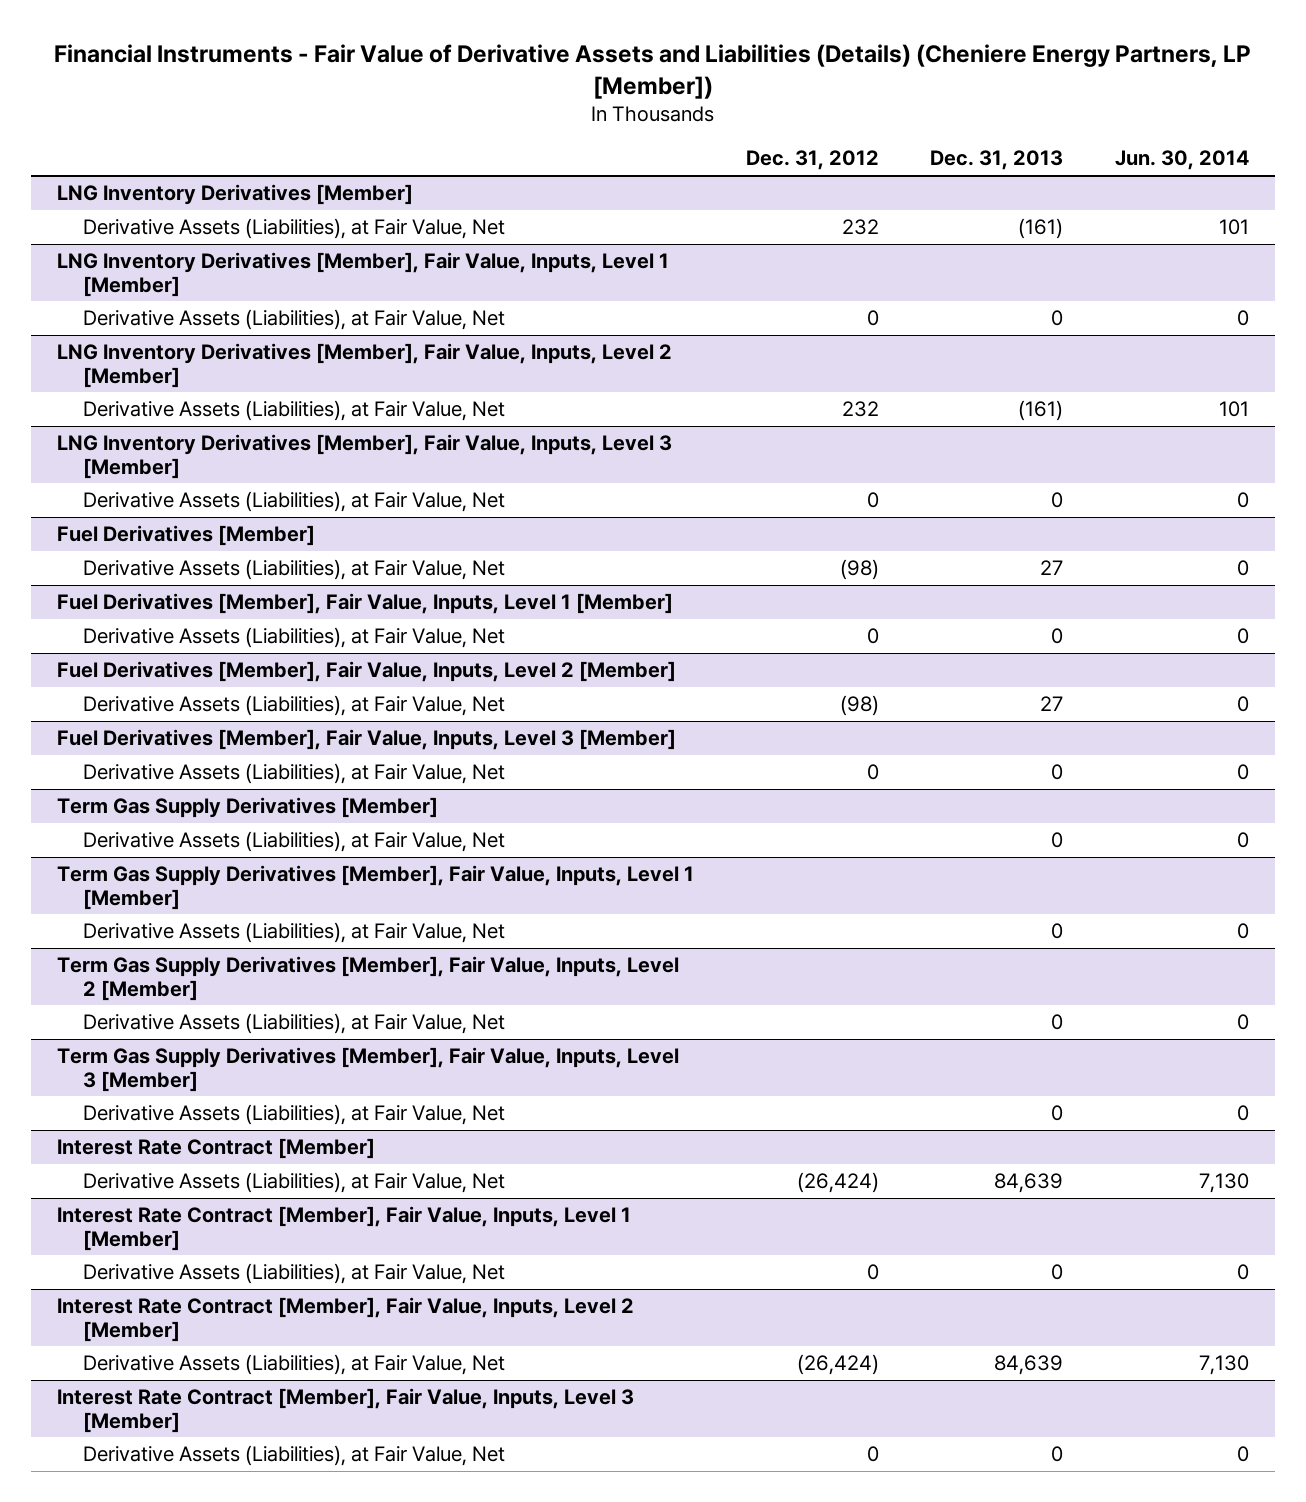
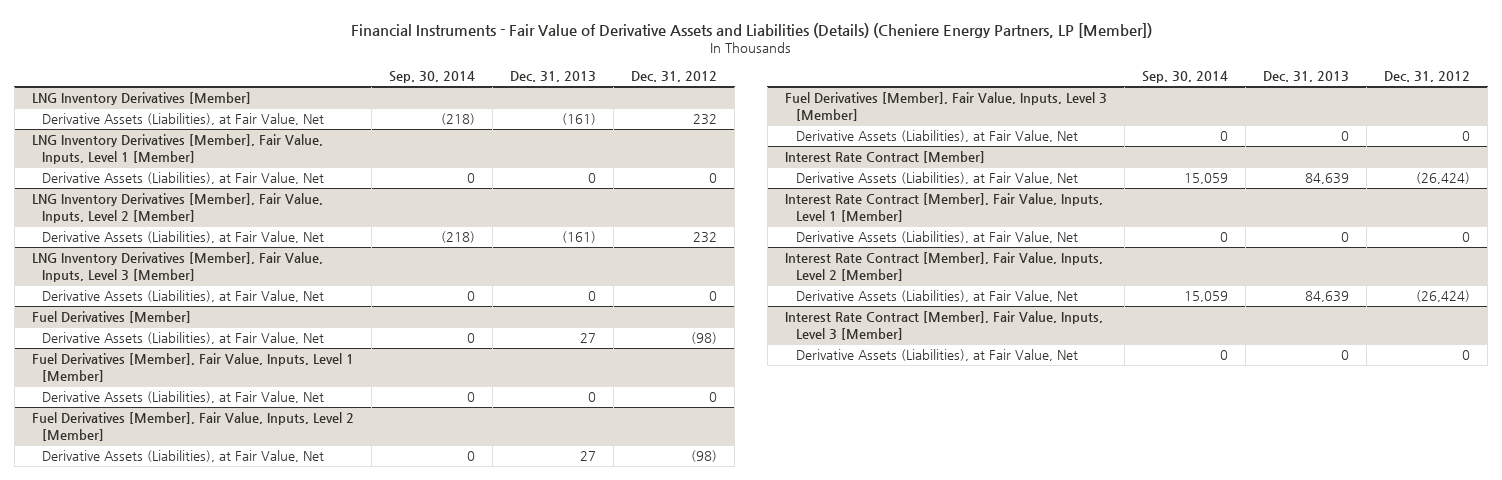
[1115,150,1250,171] Jun. 30, 2014 -> none
none -> [388,71,475,84] Sep. 30, 2014
[56,797,438,819] Term Gas Supply Derivatives [Member] -> none
[83,831,506,853] Derivative Assets (Liabilities), at Fair Value, Net -> none
[56,865,694,910] Term Gas Supply Derivatives [Member], Fair Value, Inputs, Level 1 [Member] -> none
[83,922,506,944] Derivative Assets (Liabilities), at Fair Value, Net -> none
[56,956,679,1001] Term Gas Supply Derivatives [Member], Fair Value, Inputs, Level 2 [Member] -> none
[83,1013,506,1035] Derivative Assets (Liabilities), at Fair Value, Net -> none
[56,1047,679,1092] Term Gas Supply Derivatives [Member], Fair Value, Inputs, Level 3 [Member] -> none
[83,1104,506,1126] Derivative Assets (Liabilities), at Fair Value, Net -> none

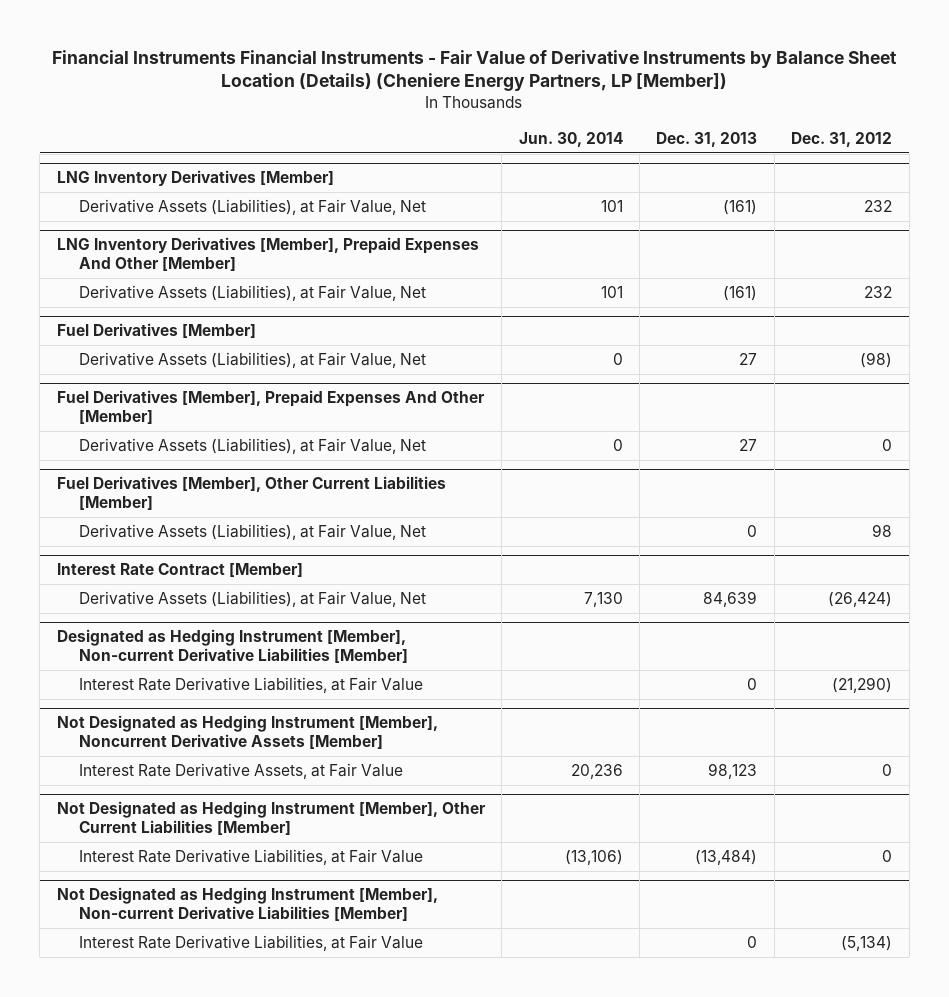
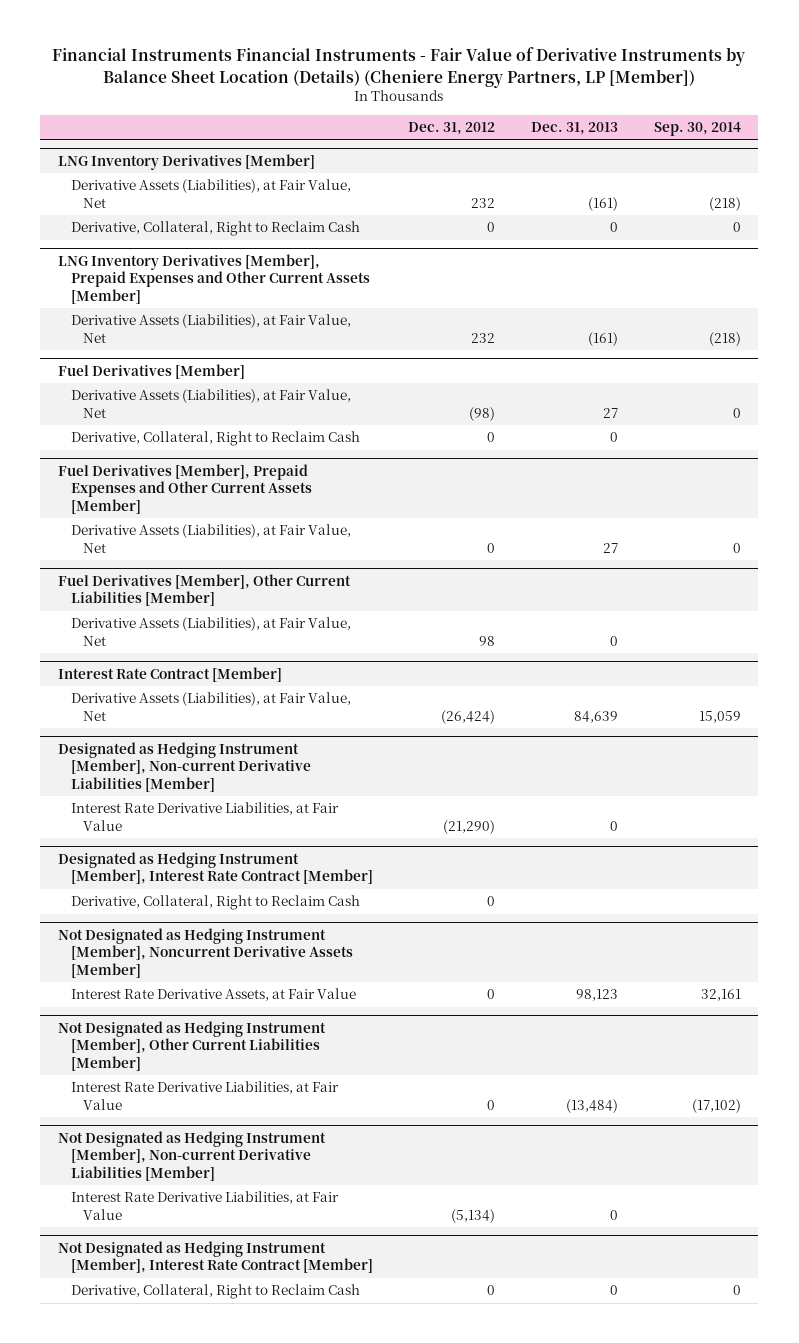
[518,131,623,147] Jun. 30, 2014 -> none
none -> [653,121,741,136] Sep. 30, 2014
none -> [70,221,360,237] Derivative, Collateral, Right to Reclaim Cash
[56,237,479,271] LNG Inventory Derivatives [Member], Prepaid Expenses And Other [Member] -> [58,254,370,304] LNG Inventory Derivatives [Member], Prepaid Expenses and Other Current Assets [Member]
none -> [70,431,360,447] Derivative, Collateral, Right to Reclaim Cash
[56,390,485,424] Fuel Derivatives [Member], Prepaid Expenses And Other [Member] -> [58,464,312,514] Fuel Derivatives [Member], Prepaid Expenses and Other Current Assets [Member]
none -> [58,852,373,885] Designated as Hedging Instrument [Member], Interest Rate Contract [Member]
none -> [70,895,360,911] Derivative, Collateral, Right to Reclaim Cash
none -> [58,1241,373,1274] Not Designated as Hedging Instrument [Member], Interest Rate Contract [Member]
none -> [70,1284,360,1300] Derivative, Collateral, Right to Reclaim Cash

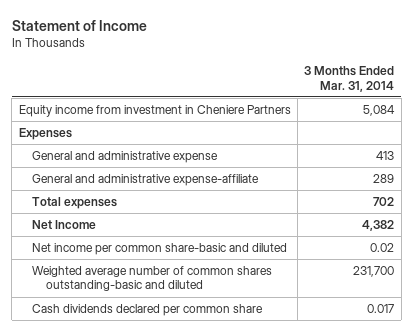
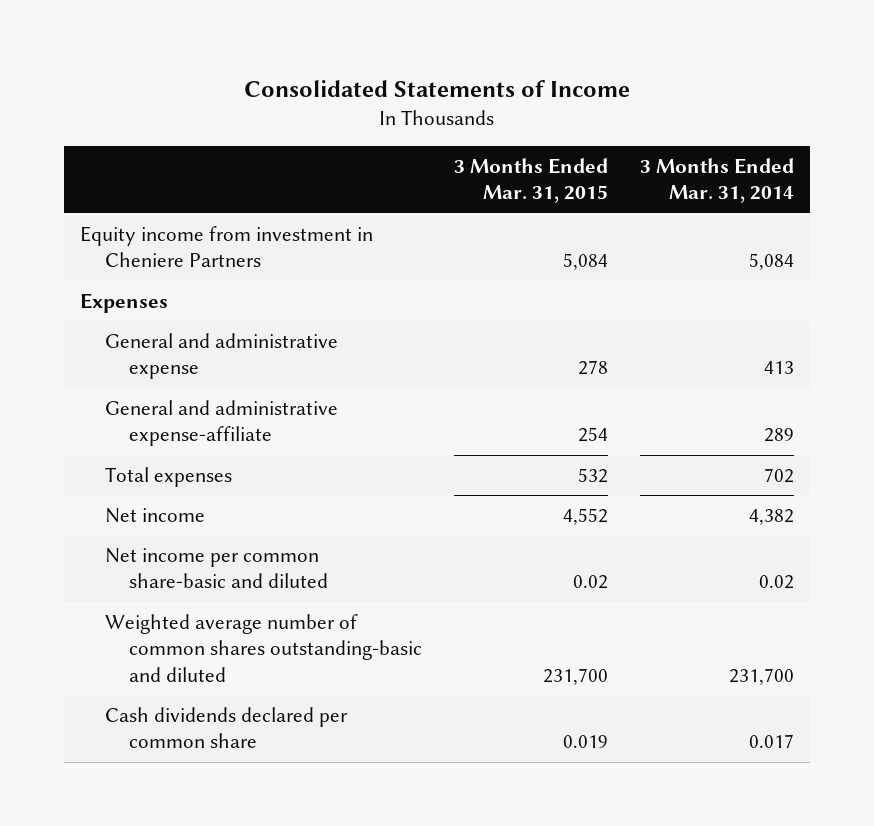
[11,19,147,31] Statement of Income -> [243,79,630,97] Consolidated Statements of Income
none -> [453,157,608,204] 3 Months Ended Mar. 31, 2015
[32,220,97,230] Net Income -> [104,507,205,523] Net income

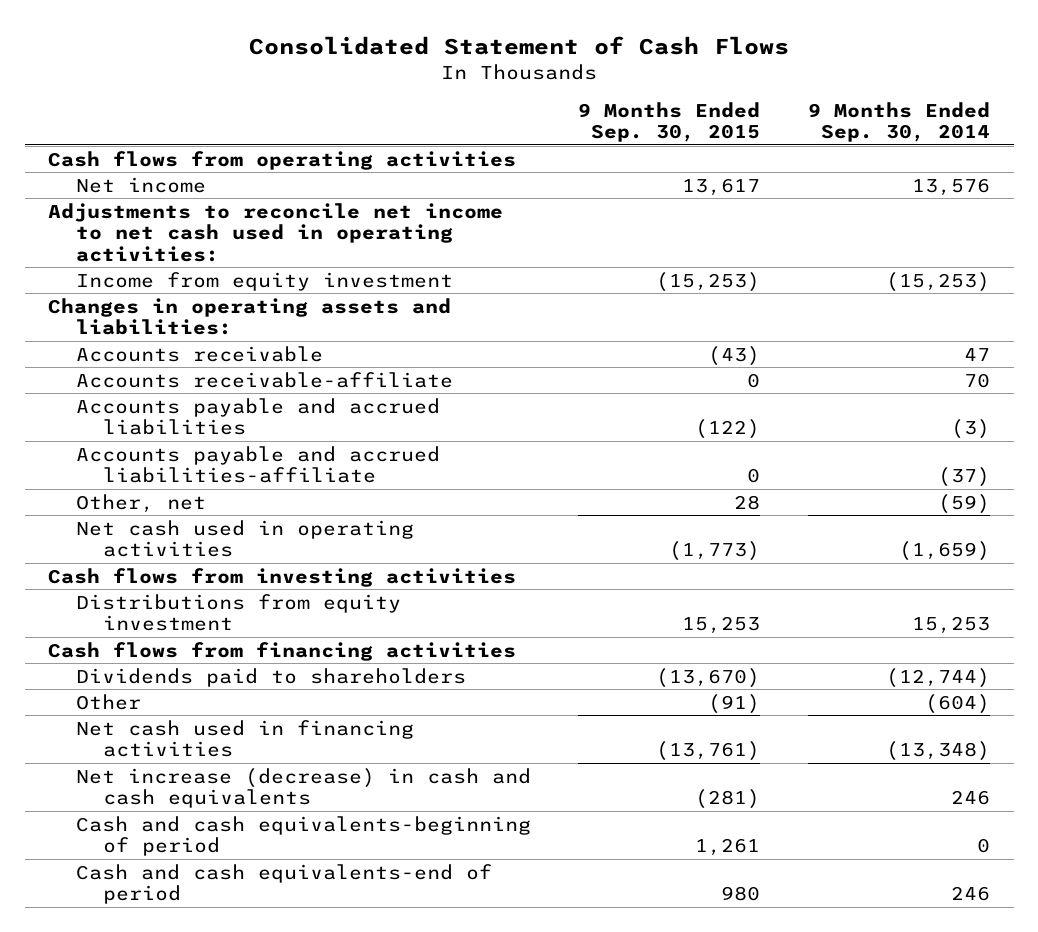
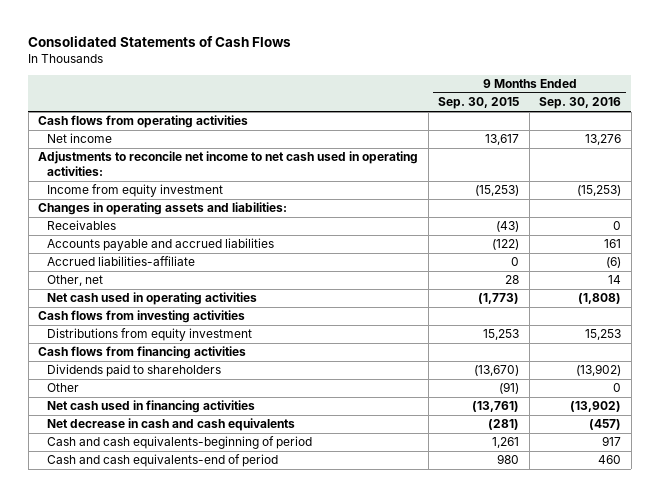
[249,35,790,55] Consolidated Statement of Cash Flows -> [28,35,292,47] Consolidated Statements of Cash Flows
[807,101,990,143] 9 Months Ended Sep. 30, 2014 -> none
none -> [539,97,622,110] Sep. 30, 2016
[75,371,453,388] Accounts receivable-affiliate -> none
[75,345,323,362] Accounts receivable -> [46,220,116,231] Receivables
[75,445,440,484] Accounts payable and accrued liabilities-affiliate -> [46,256,195,267] Accrued liabilities-affiliate
[75,767,531,809] Net increase (decrease) in cash and cash equivalents -> [46,418,295,432] Net decrease in cash and cash equivalents

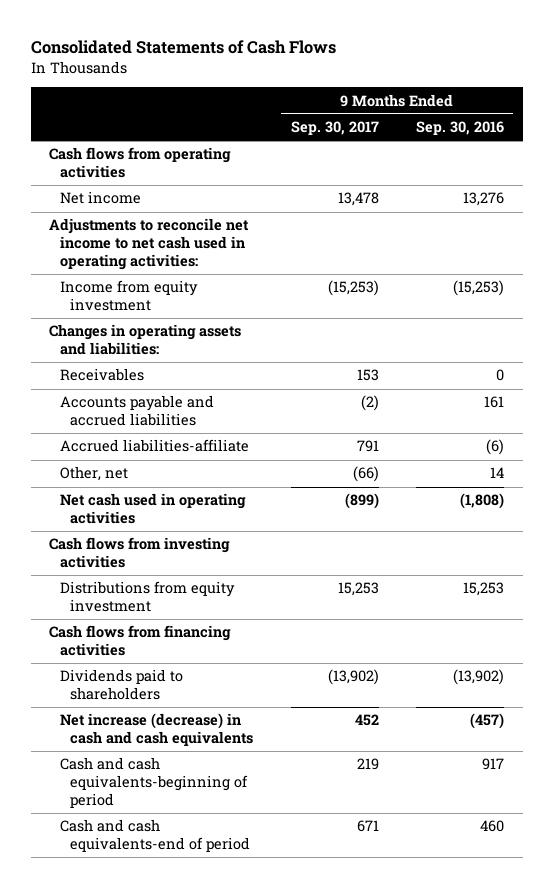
[438,97,520,110] Sep. 30, 2015 -> none
none -> [290,121,379,136] Sep. 30, 2017
[46,383,79,393] Other -> none
[46,400,255,414] Net cash used in financing activities -> none
[46,418,295,432] Net decrease in cash and cash equivalents -> [59,713,254,747] Net increase (decrease) in cash and cash equivalents

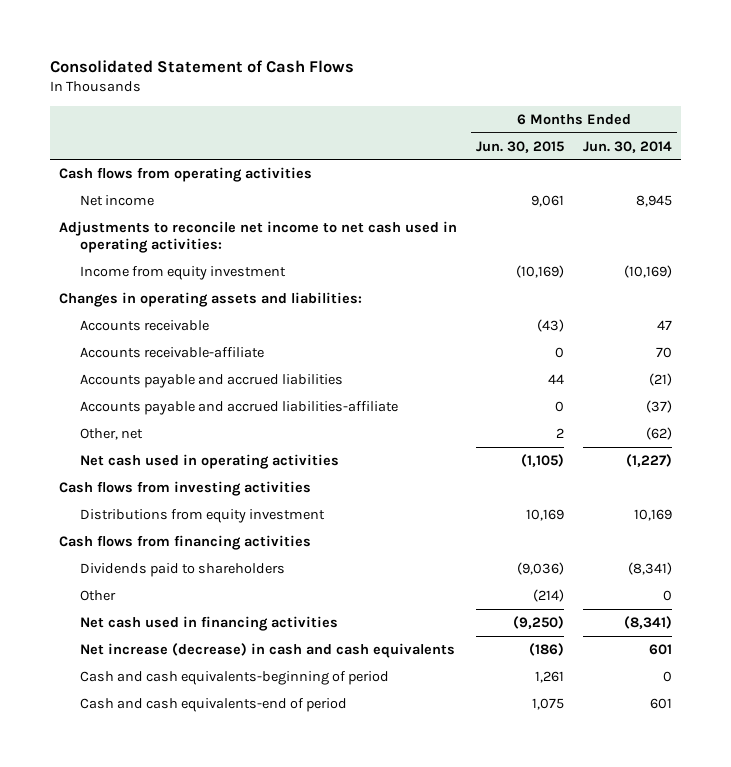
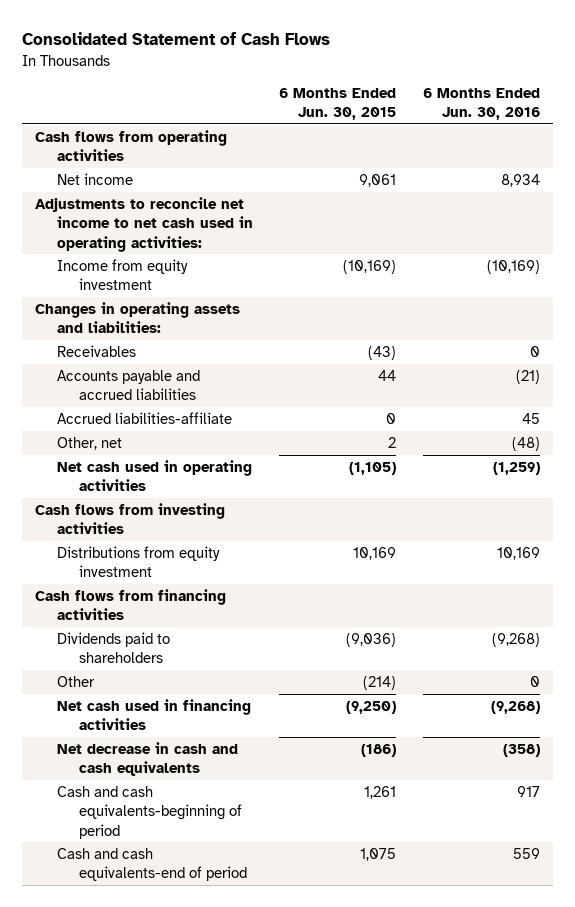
[582,140,672,153] Jun. 30, 2014 -> none
none -> [422,87,540,121] 6 Months Ended Jun. 30, 2016
[80,346,265,358] Accounts receivable-affiliate -> none
[80,319,210,331] Accounts receivable -> [57,345,137,358] Receivables
[80,400,399,415] Accounts payable and accrued liabilities-affiliate -> [57,412,233,425] Accrued liabilities-affiliate
[80,642,456,658] Net increase (decrease) in cash and cash equivalents -> [57,742,239,777] Net decrease in cash and cash equivalents

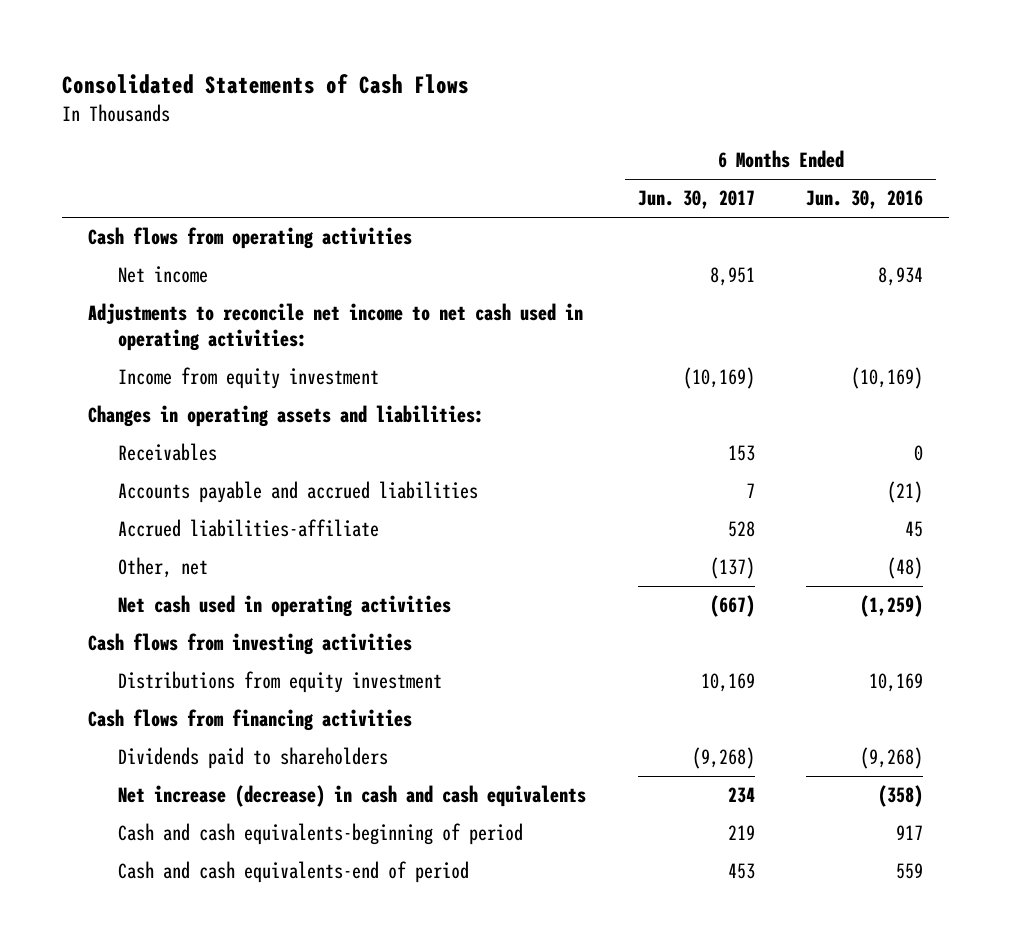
[22,32,331,46] Consolidated Statement of Cash Flows -> [61,74,469,95] Consolidated Statements of Cash Flows
[279,87,397,121] 6 Months Ended Jun. 30, 2015 -> none
none -> [637,190,755,210] Jun. 30, 2017
[57,676,96,688] Other -> none
[57,699,252,731] Net cash used in financing activities -> none
[57,742,239,777] Net decrease in cash and cash equivalents -> [117,785,586,808] Net increase (decrease) in cash and cash equivalents

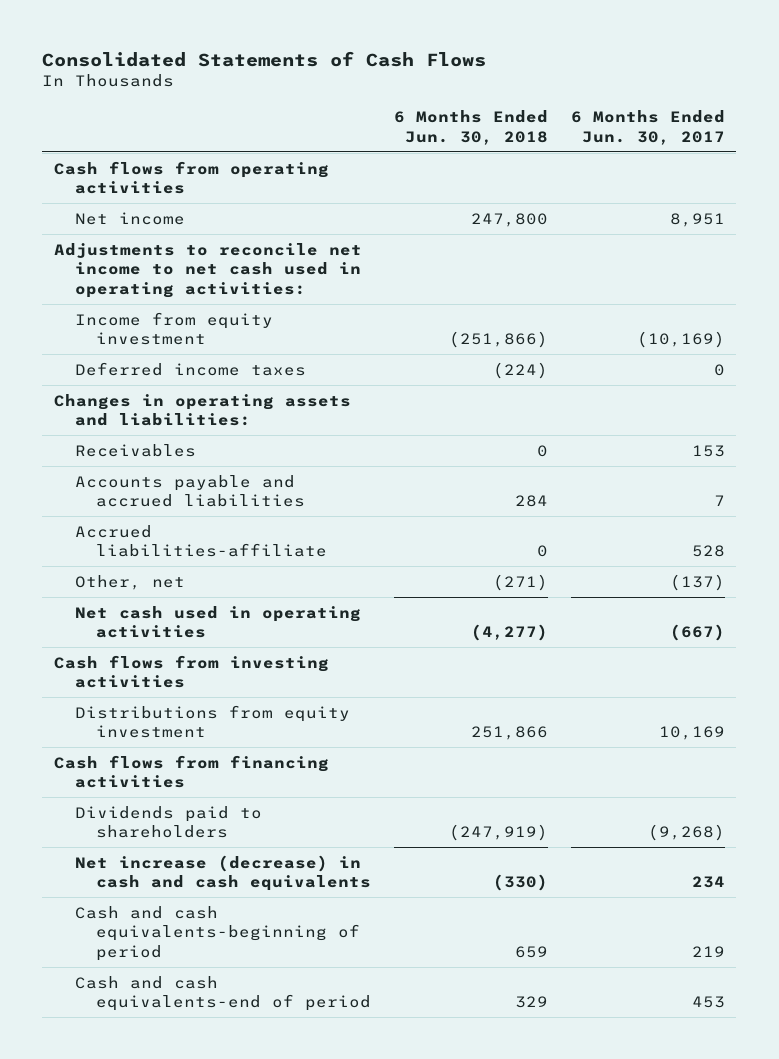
[806,190,924,210] Jun. 30, 2016 -> none
none -> [393,110,548,145] 6 Months Ended Jun. 30, 2018
none -> [75,361,307,376] Deferred income taxes

